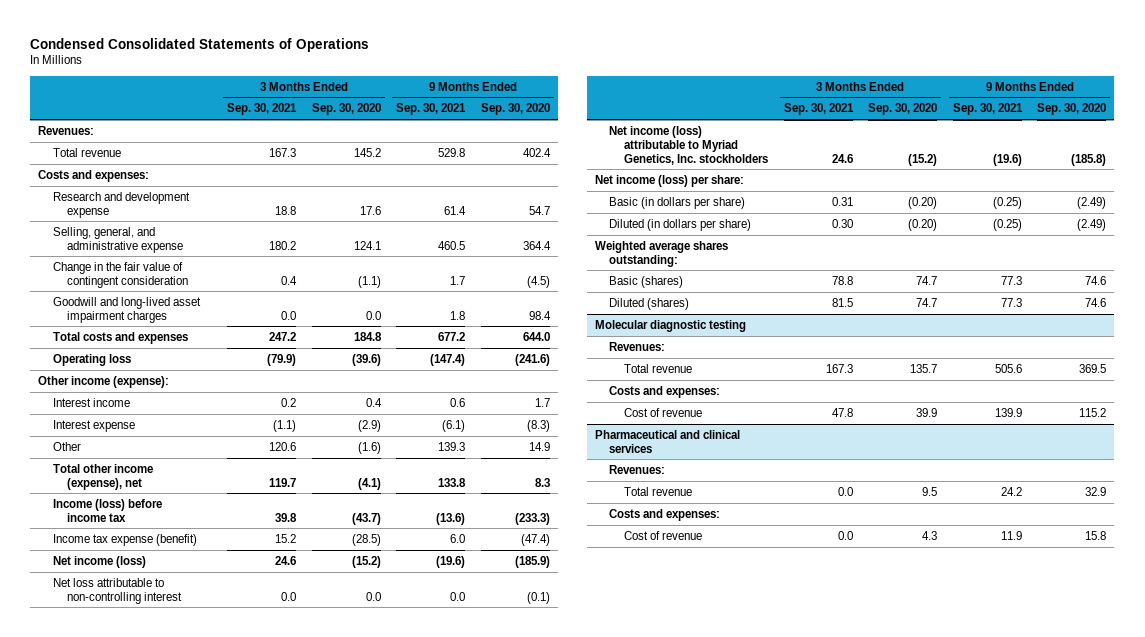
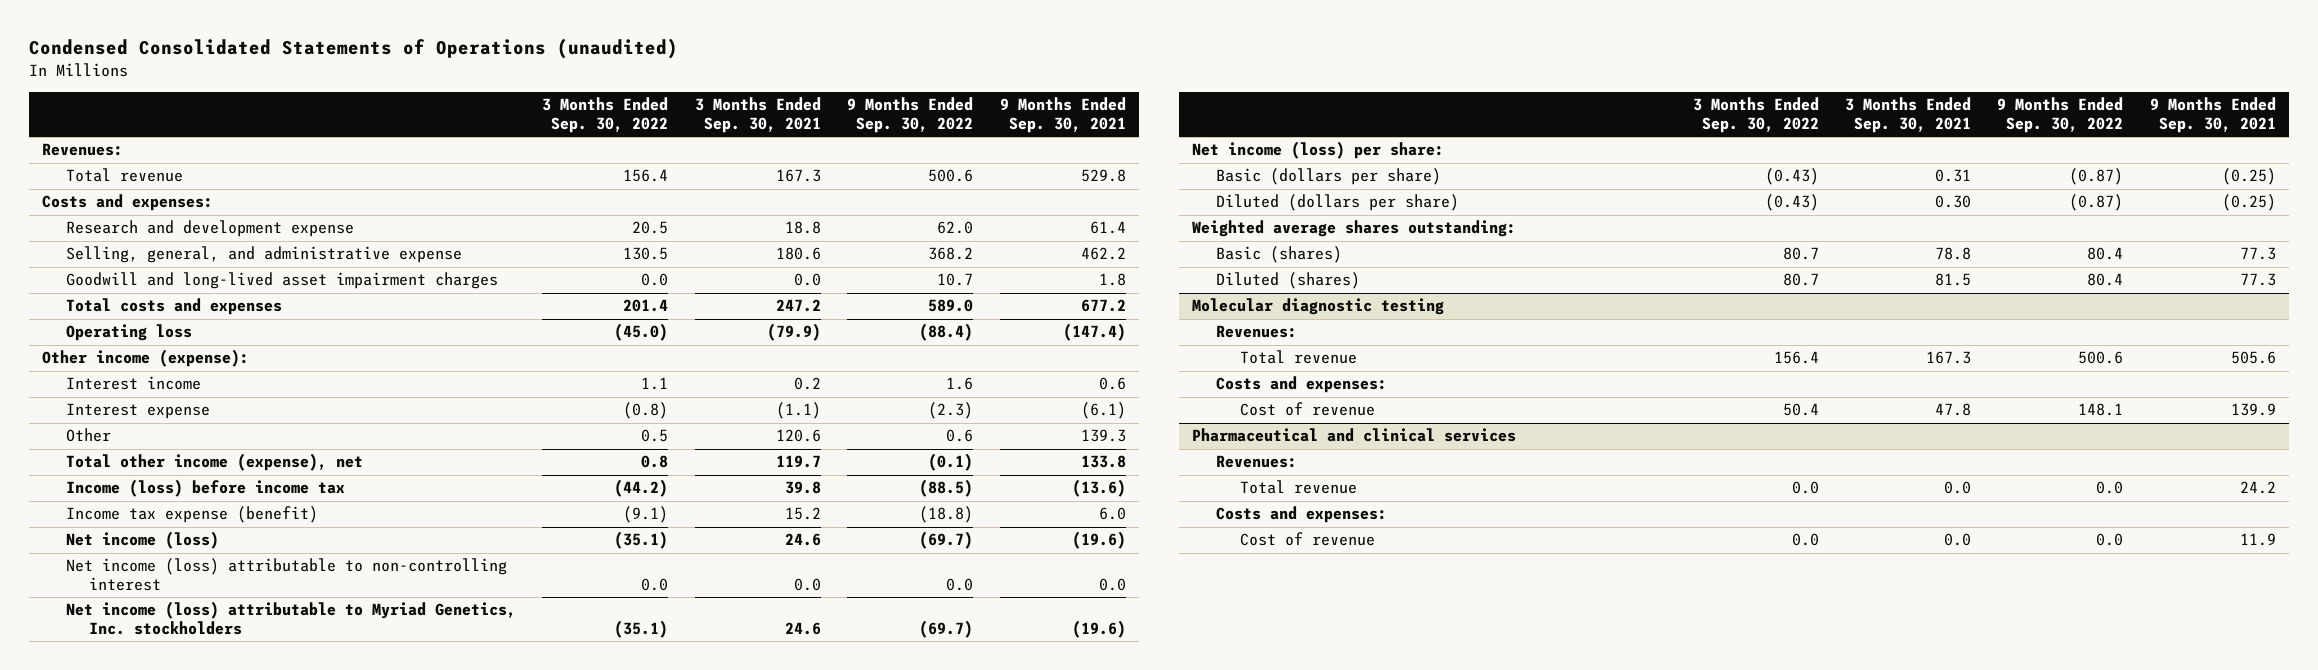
[30,37,370,52] Condensed Consolidated Statements of Operations -> [28,37,678,59] Condensed Consolidated Statements of Operations (unaudited)
[311,103,381,116] Sep. 30, 2020 -> none
[480,103,550,116] Sep. 30, 2020 -> none
none -> [542,97,669,133] 3 Months Ended Sep. 30, 2022
none -> [847,97,974,133] 9 Months Ended Sep. 30, 2022
[52,261,189,288] Change in the fair value of contingent consideration -> none
[269,240,297,250] 180.2 -> [775,247,821,261] 180.6
[438,240,466,250] 460.5 -> [1080,247,1126,261] 462.2
[52,577,183,604] Net loss attributable to non-controlling interest -> [65,558,507,592] Net income (loss) attributable to non-controlling interest
[609,196,746,209] Basic (in dollars per share) -> [1216,168,1442,186] Basic (dollars per share)
[609,218,752,231] Diluted (in dollars per share) -> [1216,194,1460,212] Diluted (dollars per share)

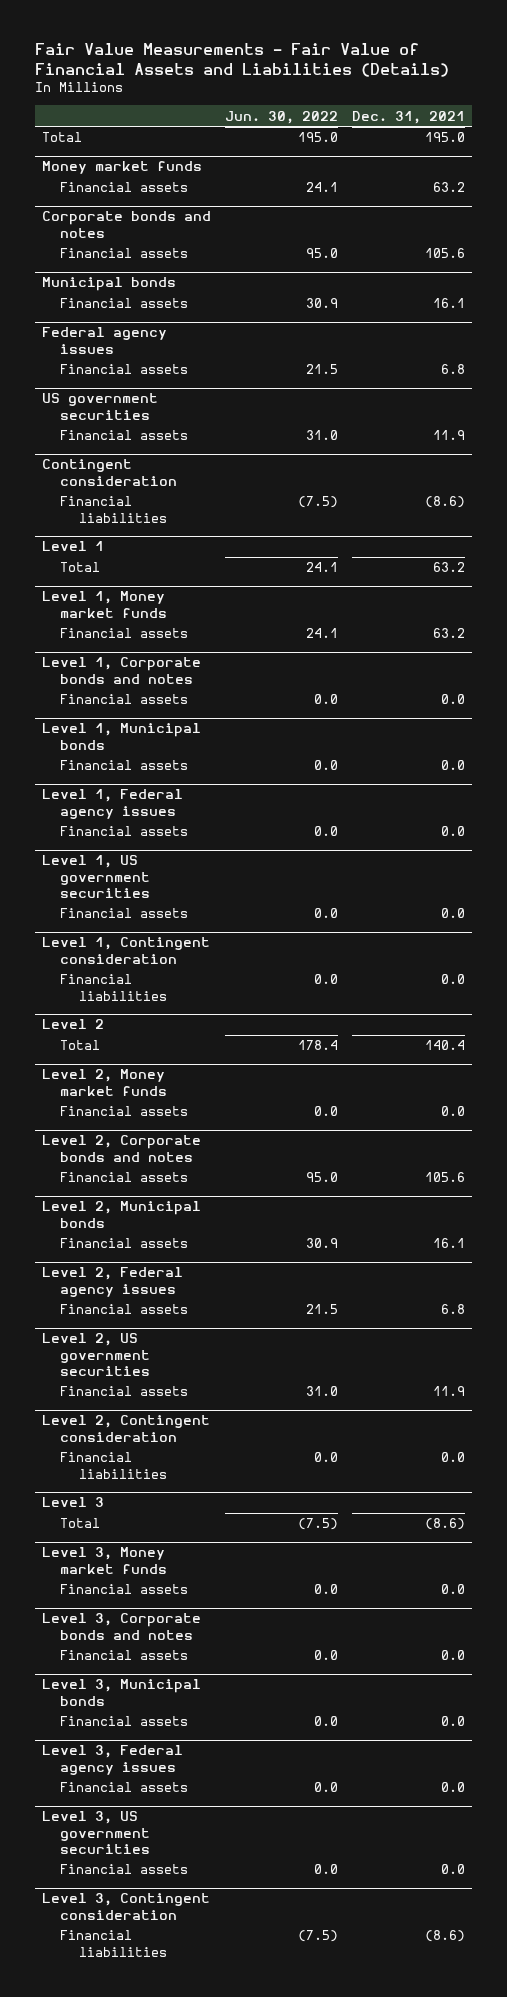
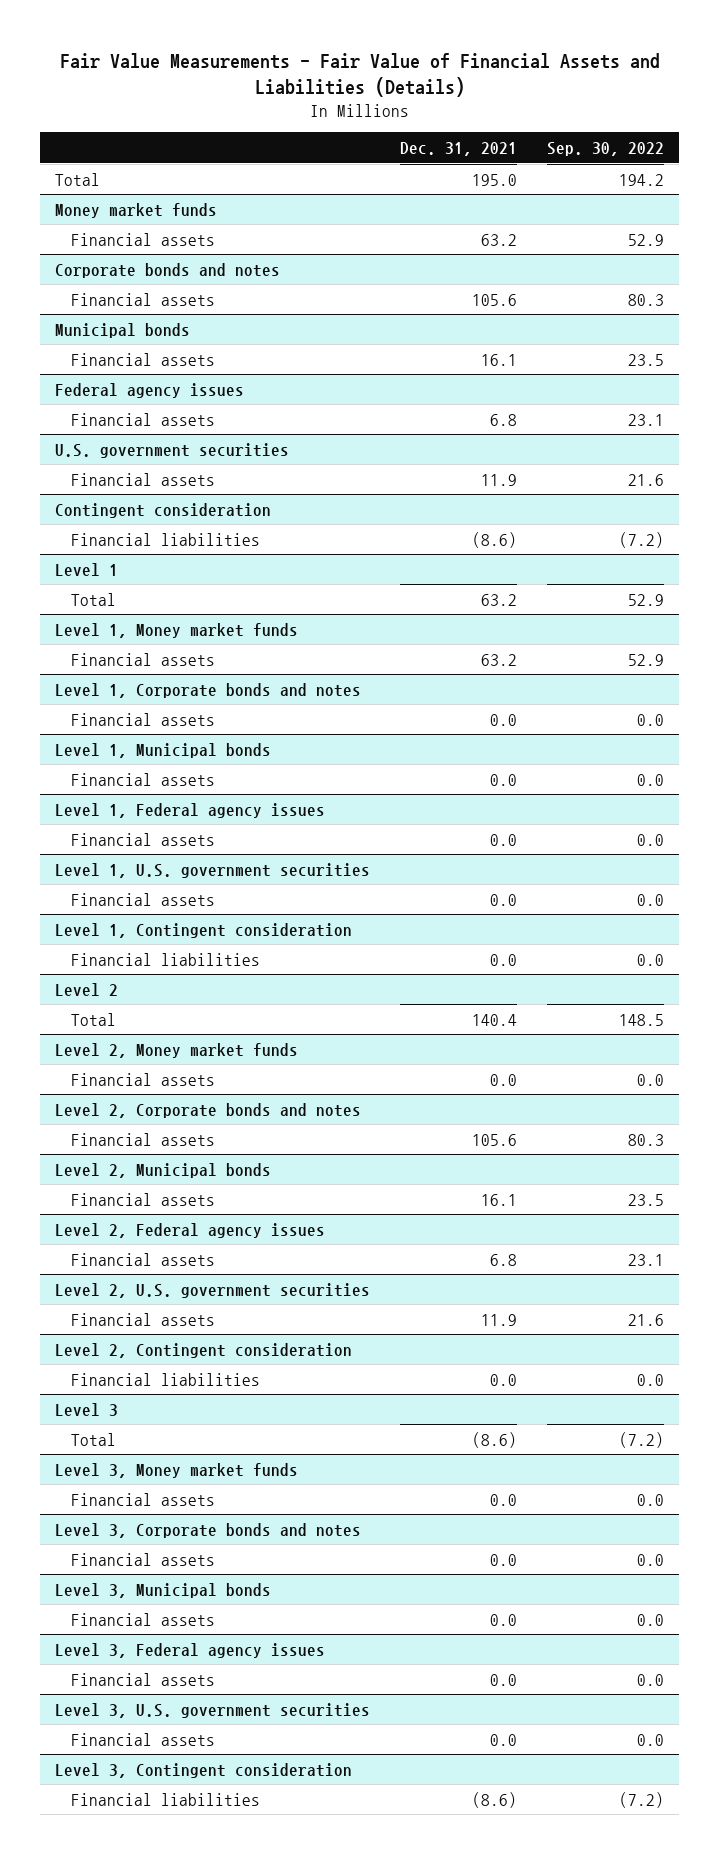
[224,110,338,124] Jun. 30, 2022 -> none
none -> [546,141,664,156] Sep. 30, 2022
[41,393,158,420] US government securities -> [55,442,290,458] U.S. government securities
[41,855,151,898] Level 1, US government securities -> [55,862,371,878] Level 1, U.S. government securities
[41,1333,151,1376] Level 2, US government securities -> [55,1282,371,1298] Level 2, U.S. government securities
[41,1811,151,1854] Level 3, US government securities -> [55,1702,371,1718] Level 3, U.S. government securities

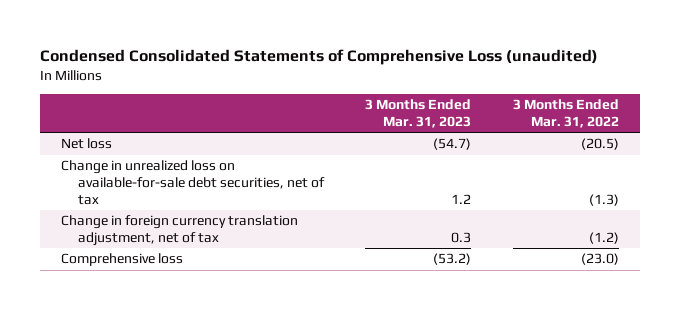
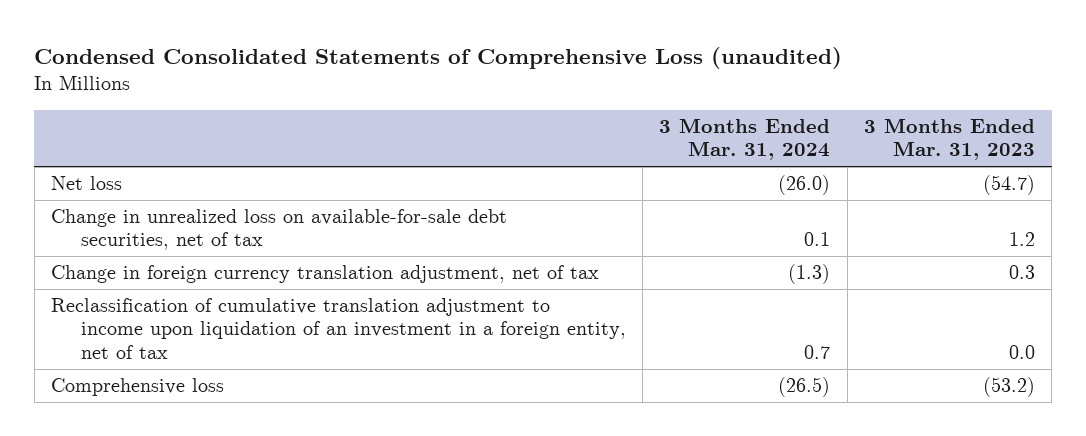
[512,99,619,128] 3 Months Ended Mar. 31, 2022 -> none
none -> [659,117,831,161] 3 Months Ended Mar. 31, 2024
none -> [51,298,626,359] Reclassification of cumulative translation adjustment to income upon liquidation of an investment in a foreign entity, net of tax

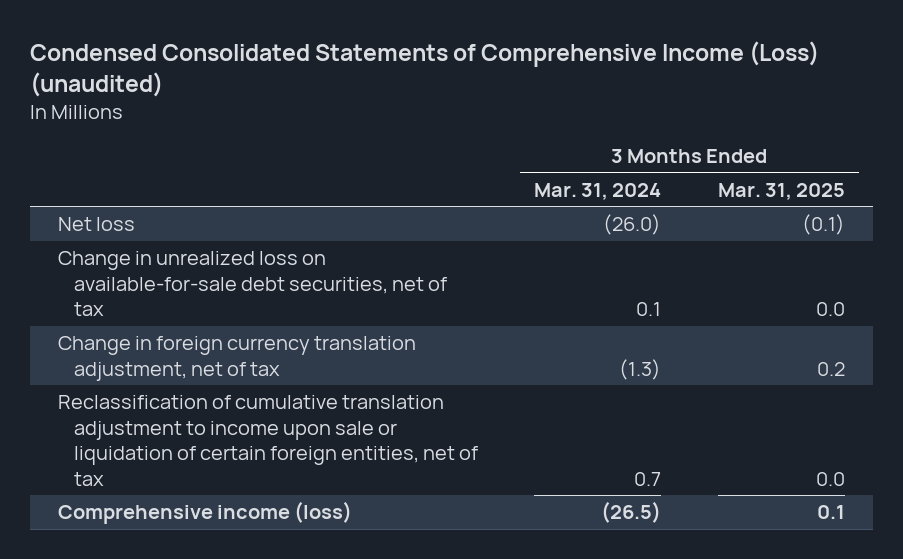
[34,47,843,70] Condensed Consolidated Statements of Comprehensive Loss (unaudited) -> [29,40,819,97] Condensed Consolidated Statements of Comprehensive Income (Loss) (unaudited)
[863,117,1035,161] 3 Months Ended Mar. 31, 2023 -> none
none -> [717,182,845,200] Mar. 31, 2025
[51,298,626,359] Reclassification of cumulative translation adjustment to income upon liquidation of an investment in a foreign entity, net of tax -> [57,395,478,486] Reclassification of cumulative translation adjustment to income upon sale or liquidation of certain foreign entities, net of tax
[51,378,225,397] Comprehensive loss -> [57,501,352,525] Comprehensive income (loss)

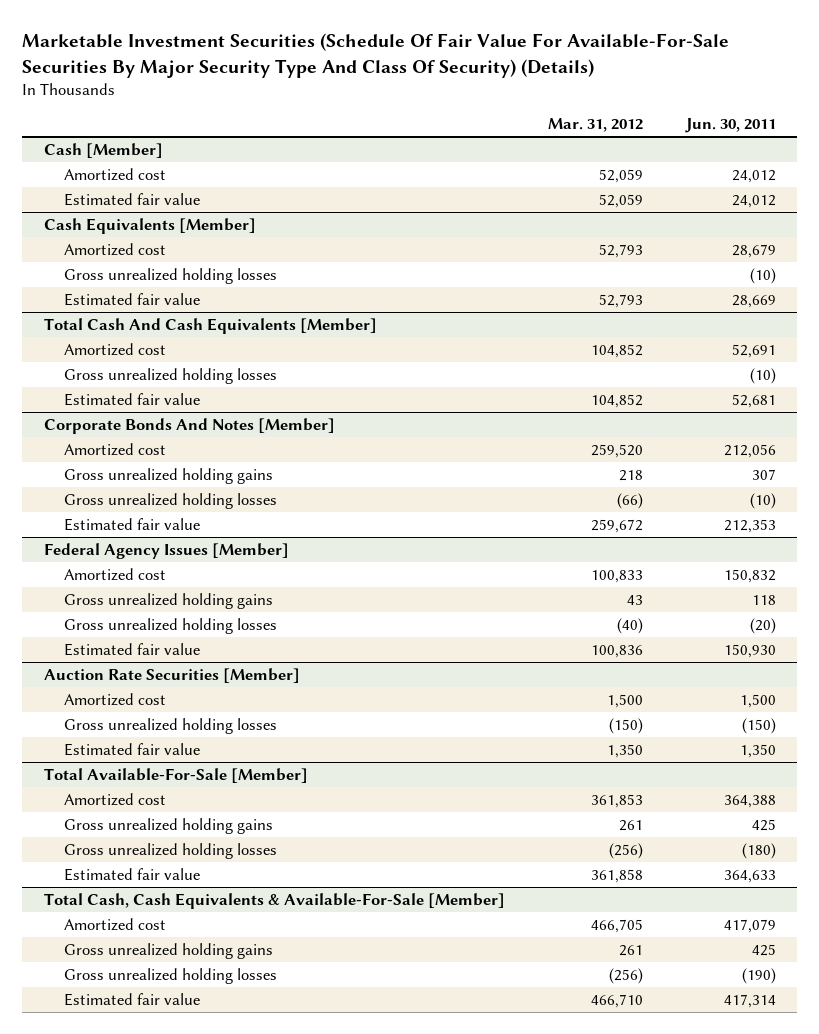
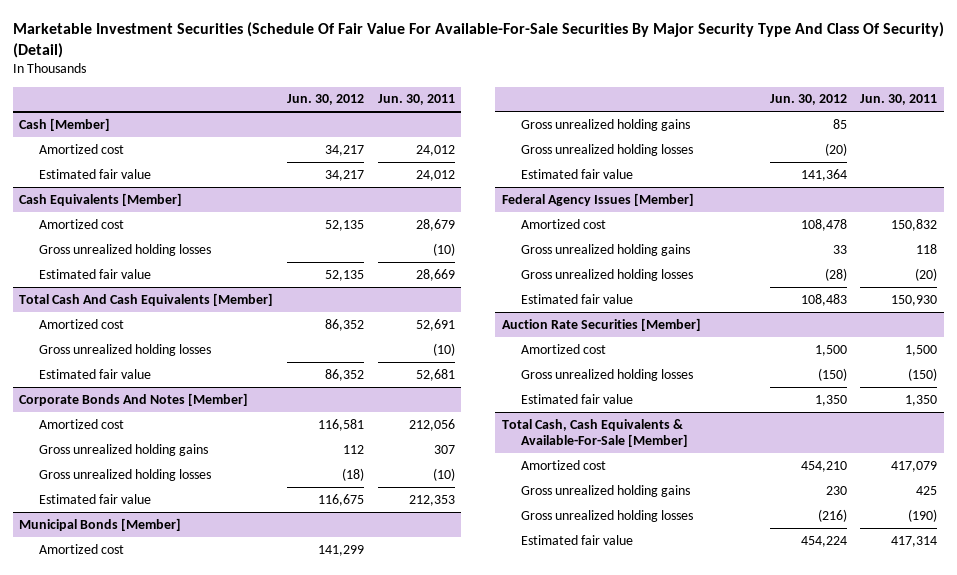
[21,33,729,78] Marketable Investment Securities (Schedule Of Fair Value For Available-For-Sale Securities By Major Security Type And Class Of Security) (Details) -> [12,21,944,58] Marketable Investment Securities (Schedule Of Fair Value For Available-For-Sale Securities By Major Security Type And Class Of Security) (Detail)
[547,118,643,133] Mar. 31, 2012 -> none
none -> [287,94,365,106] Jun. 30, 2012
none -> [19,517,182,531] Municipal Bonds [Member]
none -> [38,543,124,554] Amortized cost
none -> [521,118,691,131] Gross unrealized holding gains
none -> [521,143,694,156] Gross unrealized holding losses
none -> [521,168,634,179] Estimated fair value
[43,767,308,783] Total Available-For-Sale [Member] -> none
[64,792,167,806] Amortized cost -> none
[64,817,274,834] Gross unrealized holding gains -> none
[64,842,278,859] Gross unrealized holding losses -> none
[64,867,201,881] Estimated fair value -> none

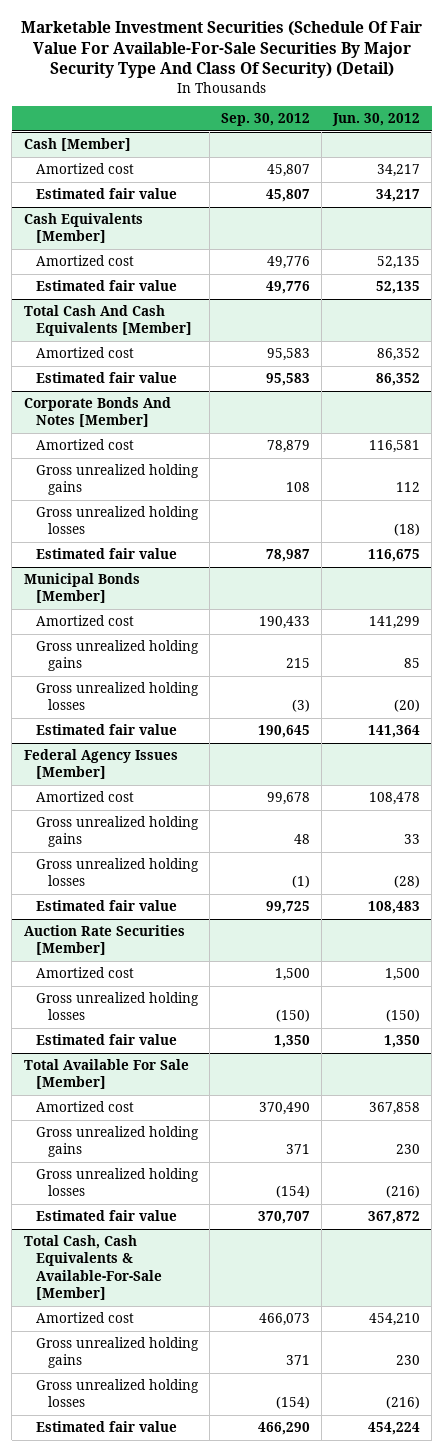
[377,94,455,106] Jun. 30, 2011 -> none
none -> [221,113,311,127] Sep. 30, 2012
[38,243,211,256] Gross unrealized holding losses -> none
[38,343,211,356] Gross unrealized holding losses -> none
none -> [23,1059,189,1090] Total Available For Sale [Member]
none -> [35,1101,134,1113] Amortized cost
none -> [35,1126,199,1158] Gross unrealized holding gains
none -> [35,1168,199,1197] Gross unrealized holding losses
none -> [35,1210,177,1222] Estimated fair value

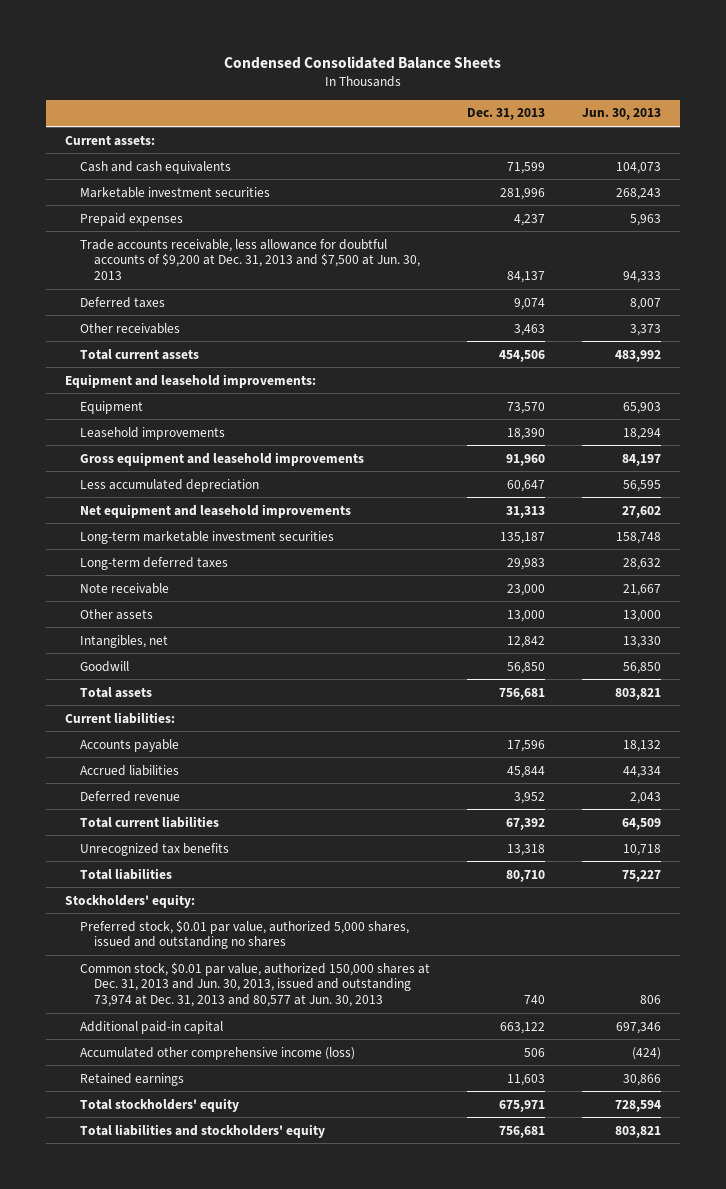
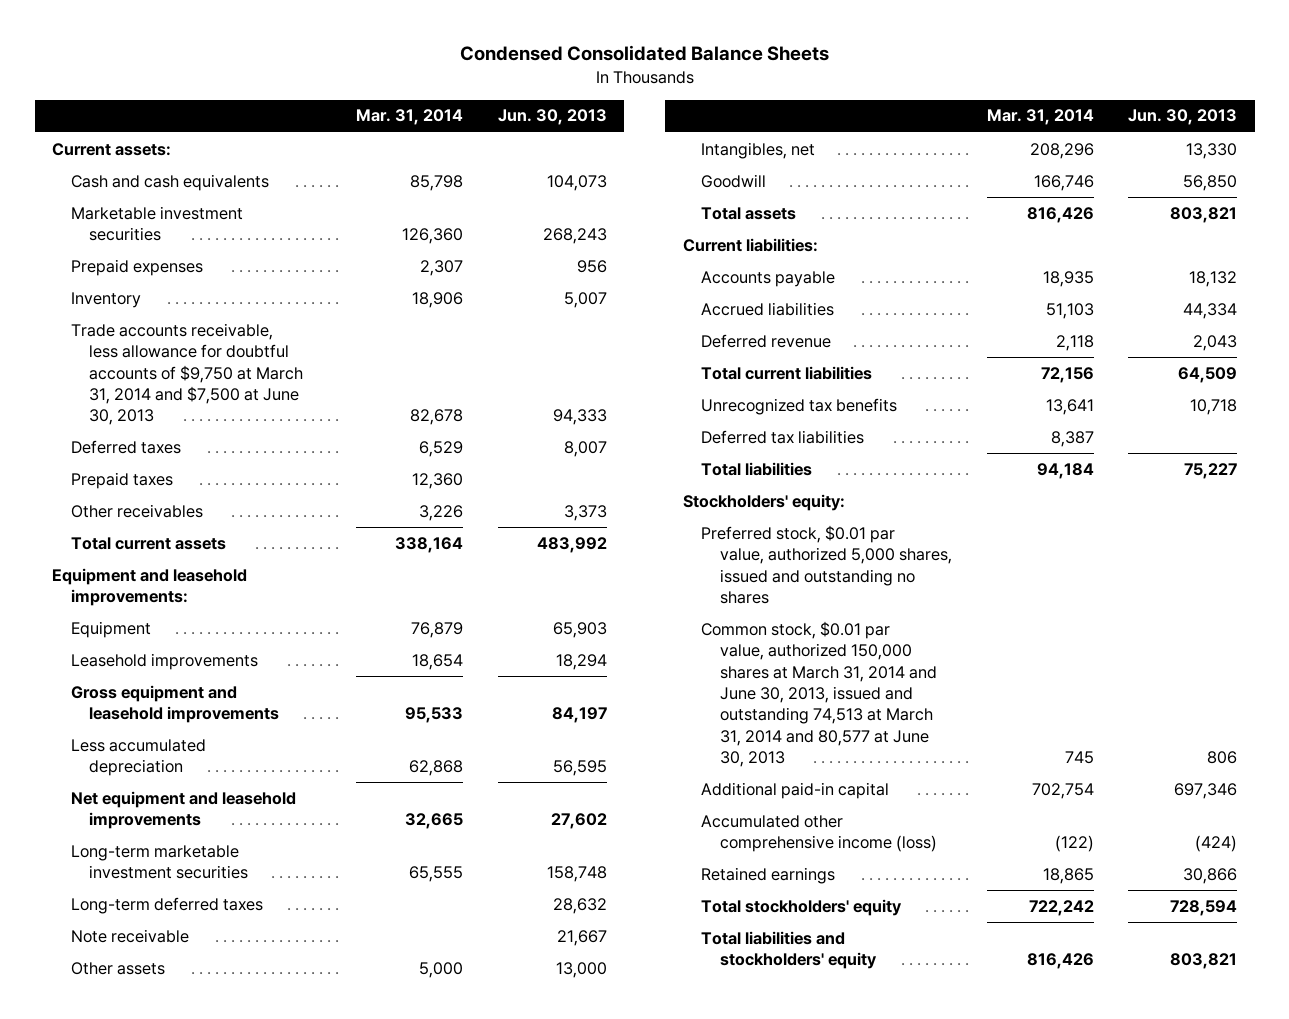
[466,108,545,121] Dec. 31, 2013 -> none
none -> [355,109,463,126] Mar. 31, 2014
[630,213,662,226] 5,963 -> [576,259,607,273] 956
none -> [70,291,141,308] Inventory
[79,238,420,281] Trade accounts receivable, less allowance for doubtful accounts of $9,200 at Dec. 31, 2013 and $7,500 at Jun. 30, 2013 -> [70,322,304,426] Trade accounts receivable, less allowance for doubtful accounts of $9,750 at March 31, 2014 and $7,500 at June 30, 2013
none -> [70,471,173,489] Prepaid taxes
none -> [701,429,865,444] Deferred tax liabilities
[79,961,430,1008] Common stock, $0.01 par value, authorized 150,000 shares at Dec. 31, 2013 and Jun. 30, 2013, issued and outstanding 73,974 at Dec. 31, 2013 and 80,577 at Jun. 30, 2013 -> [701,620,938,768] Common stock, $0.01 par value, authorized 150,000 shares at March 31, 2014 and June 30, 2013, issued and outstanding 74,513 at March 31, 2014 and 80,577 at June 30, 2013

